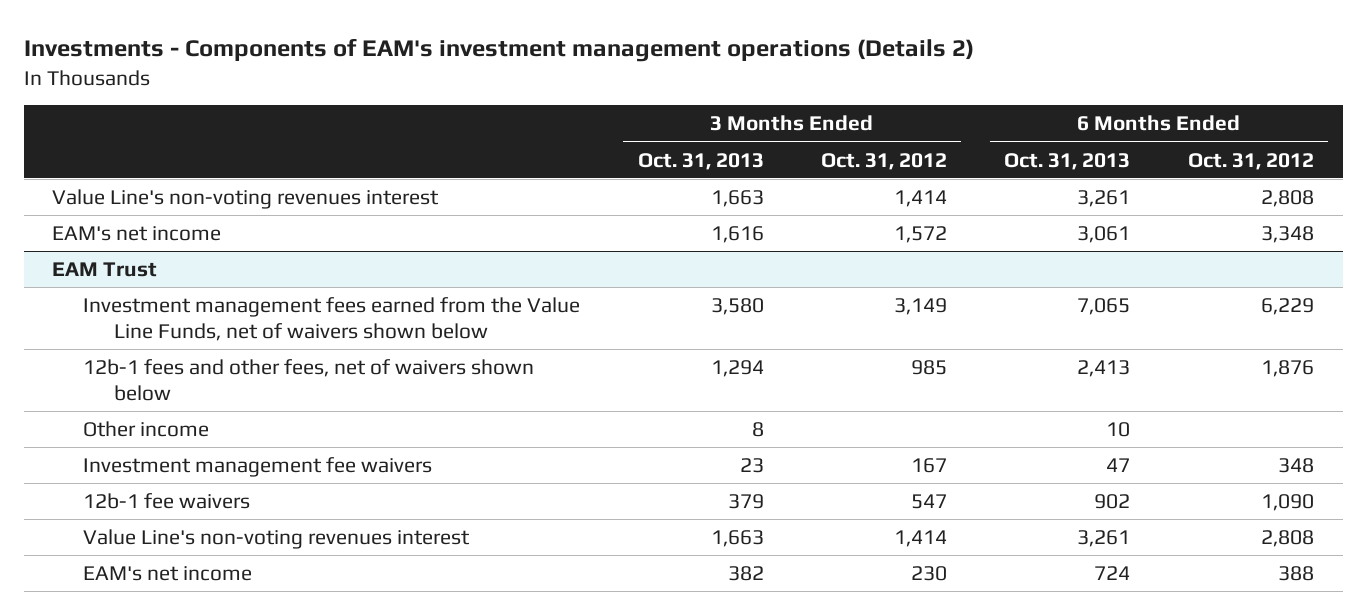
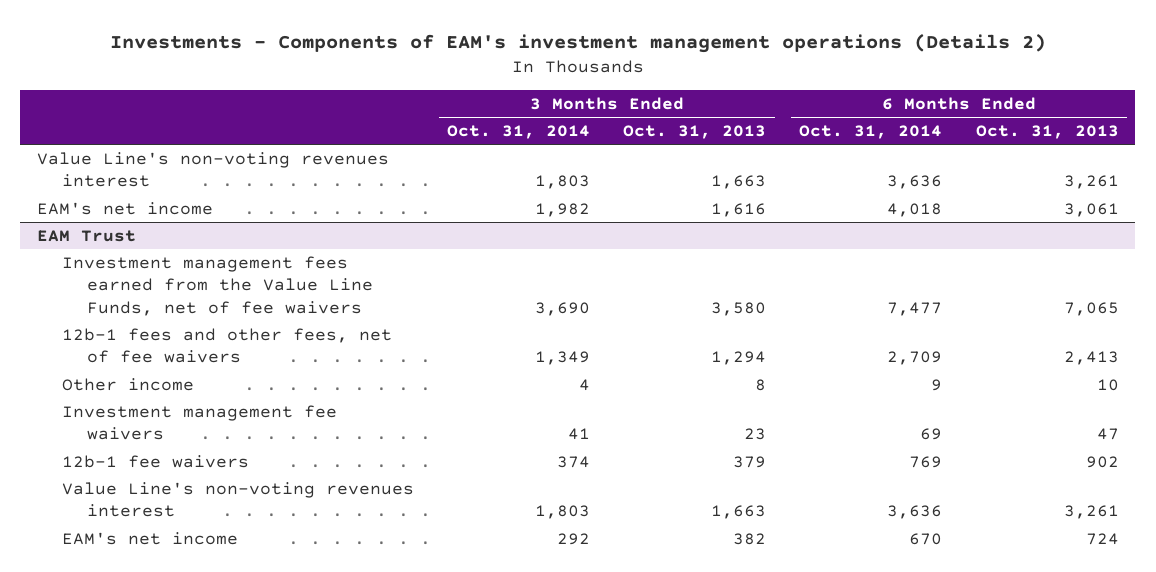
[821,152,948,170] Oct. 31, 2012 -> none
[1187,152,1314,170] Oct. 31, 2012 -> none
none -> [447,124,591,139] Oct. 31, 2014
none -> [799,124,943,139] Oct. 31, 2014
[83,296,581,342] Investment management fees earned from the Value Line Funds, net of waivers shown below -> [61,255,373,316] Investment management fees earned from the Value Line Funds, net of fee waivers
[83,358,535,402] 12b-1 fees and other fees, net of waivers shown below -> [61,327,392,364] 12b-1 fees and other fees, net of fee waivers

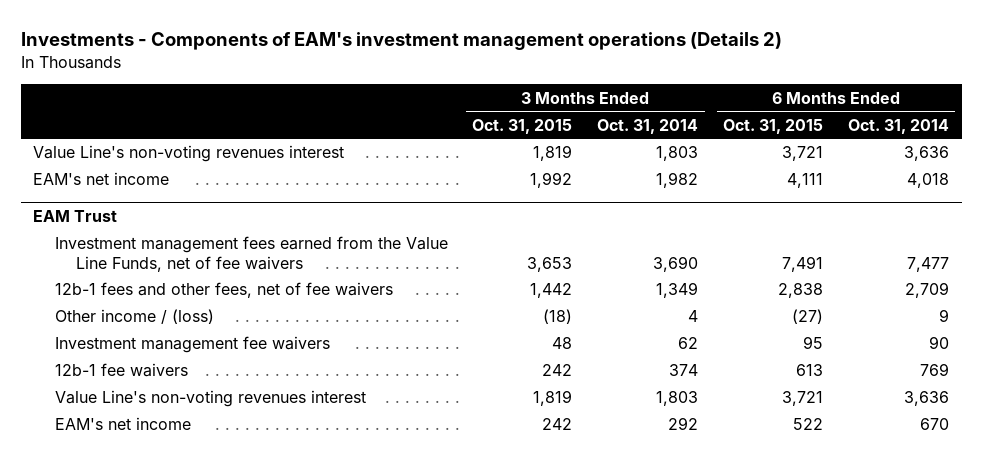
[623,124,767,139] Oct. 31, 2013 -> none
[975,124,1119,139] Oct. 31, 2013 -> none
none -> [472,118,573,134] Oct. 31, 2015
none -> [723,118,824,134] Oct. 31, 2015
[61,377,194,391] Other income -> [54,309,214,325] Other income / (loss)
[568,428,591,441] 41 -> [678,337,699,350] 62
[920,428,943,441] 69 -> [929,336,950,350] 90

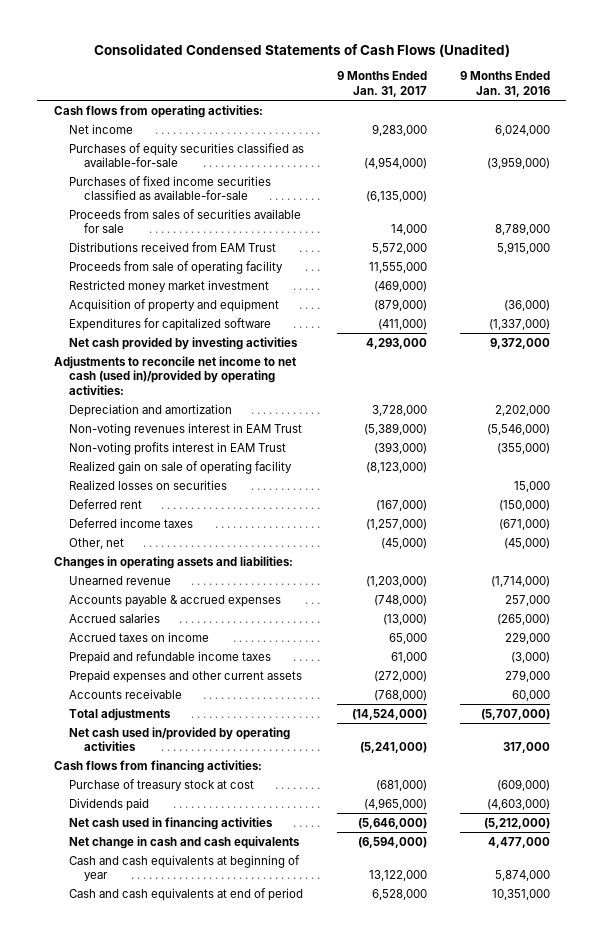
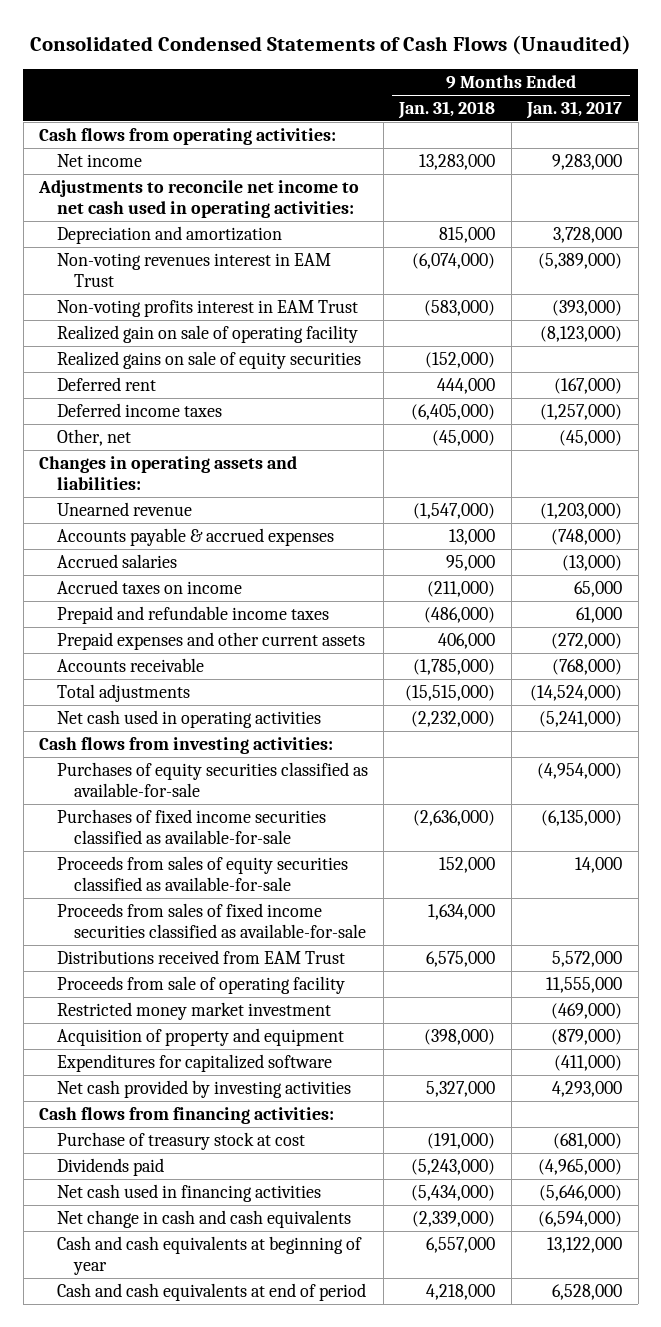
[93,44,510,58] Consolidated Condensed Statements of Cash Flows (Unadited) -> [29,35,631,56] Consolidated Condensed Statements of Cash Flows (Unaudited)
[459,71,550,98] 9 Months Ended Jan. 31, 2016 -> none
none -> [398,101,496,120] Jan. 31, 2018
[68,208,301,234] Proceeds from sales of securities available for sale -> none
[53,355,296,396] Adjustments to reconcile net income to net cash (used in)/provided by operating activities: -> [38,180,360,219] Adjustments to reconcile net income to net cash used in operating activities:
[68,479,227,490] Realized losses on securities -> [56,351,361,370] Realized gains on sale of equity securities
[68,726,290,752] Net cash used in/provided by operating activities -> [56,710,321,729] Net cash used in operating activities
none -> [39,737,334,755] Cash flows from investing activities:
[68,142,304,168] Purchases of equity securities classified as available-for-sale -> [56,762,368,798] Purchases of equity securities classified as available-for-sale
[68,175,271,201] Purchases of fixed income securities classified as available-for-sale -> [56,809,326,845] Purchases of fixed income securities classified as available-for-sale
none -> [56,856,348,892] Proceeds from sales of equity securities classified as available-for-sale
none -> [56,903,367,939] Proceeds from sales of fixed income securities classified as available-for-sale
[68,241,276,252] Distributions received from EAM Trust -> [56,950,345,965] Distributions received from EAM Trust
[68,260,283,274] Proceeds from sale of operating facility -> [56,976,345,995] Proceeds from sale of operating facility
[68,279,269,292] Restricted money market investment -> [56,1002,331,1021] Restricted money market investment
[68,298,279,312] Acquisition of property and equipment -> [56,1028,344,1047] Acquisition of property and equipment
[68,317,271,331] Expenditures for capitalized software -> [56,1054,332,1073] Expenditures for capitalized software
[68,336,298,350] Net cash provided by investing activities -> [56,1080,351,1099] Net cash provided by investing activities

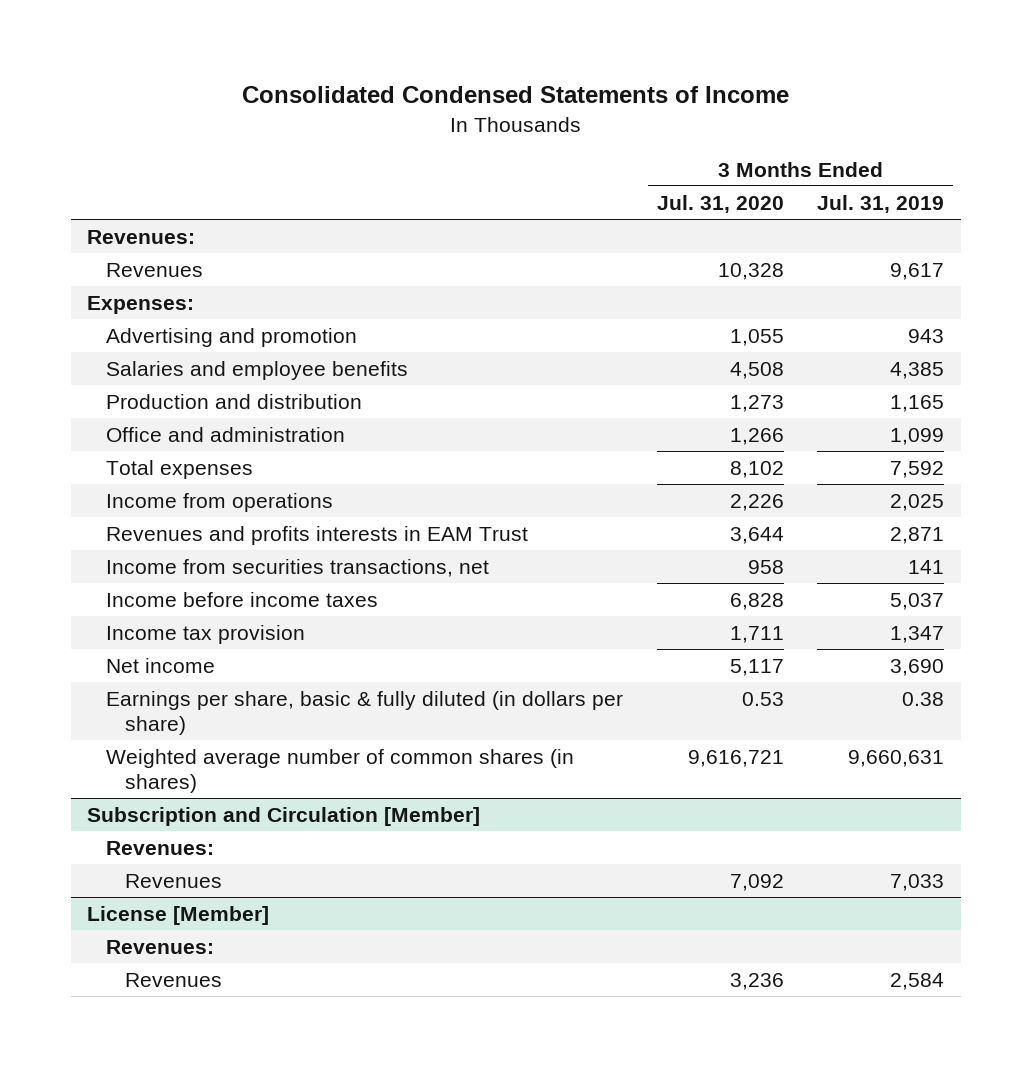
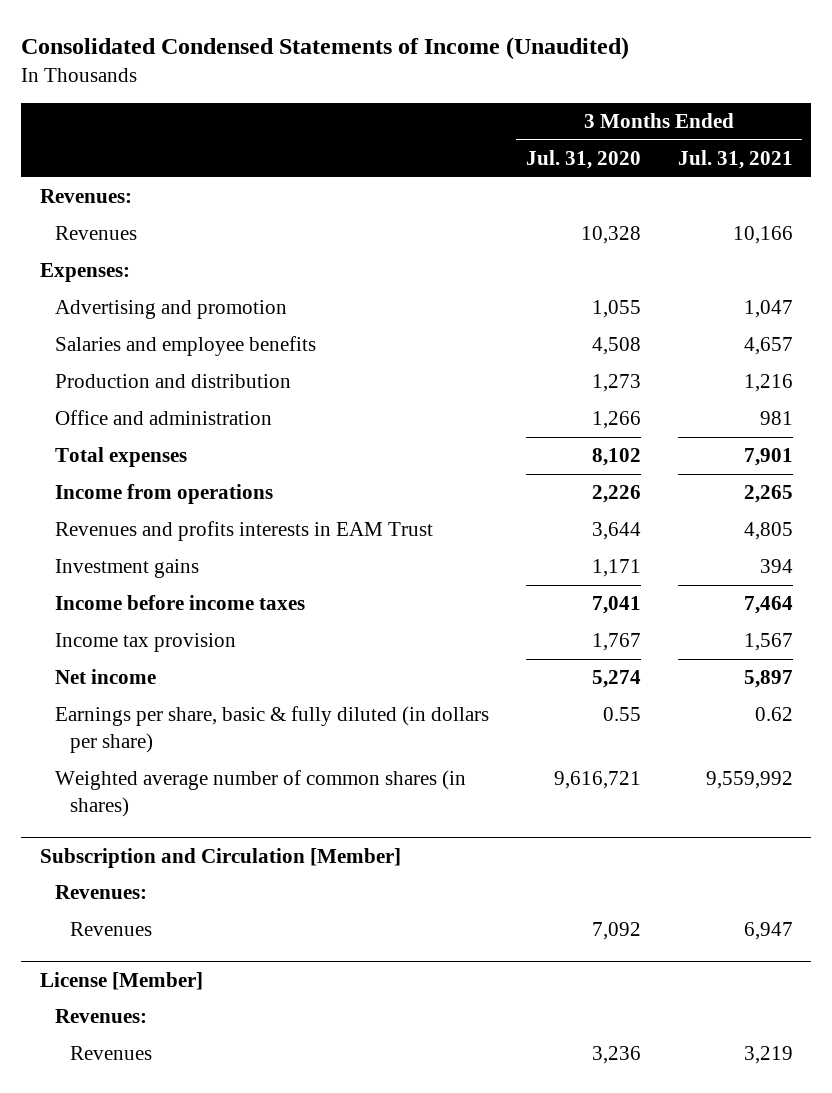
[241,86,789,104] Consolidated Condensed Statements of Income -> [21,36,630,60] Consolidated Condensed Statements of Income (Unaudited)
[817,194,945,213] Jul. 31, 2019 -> none
none -> [677,150,793,170] Jul. 31, 2021
[106,558,490,577] Income from securities transactions, net -> none
none -> [54,559,199,579] Investment gains
[729,592,784,610] 6,828 -> [591,596,641,615] 7,041
[729,625,784,643] 1,711 -> [591,633,641,652] 1,767
[729,658,784,676] 5,117 -> [591,670,641,689] 5,274
[741,691,784,706] 0.53 -> [602,707,641,722] 0.55

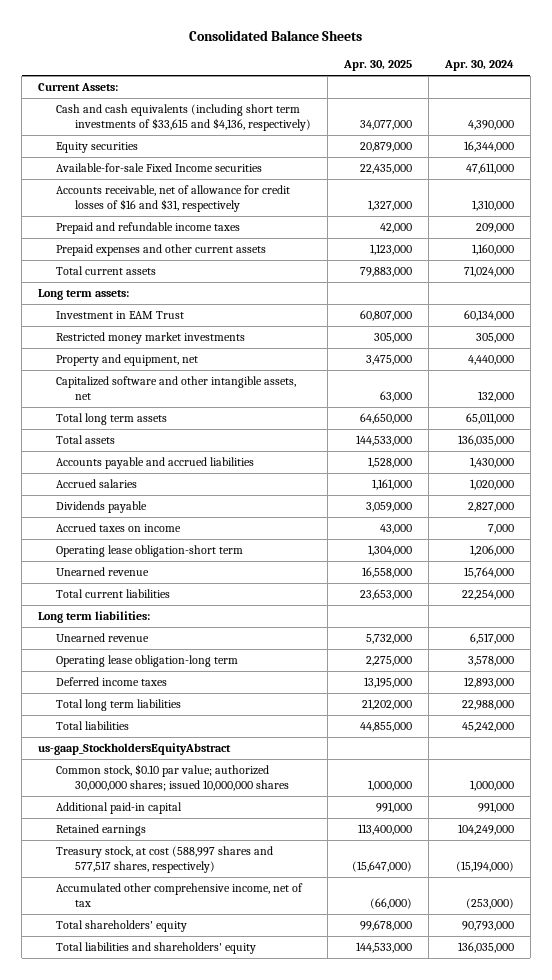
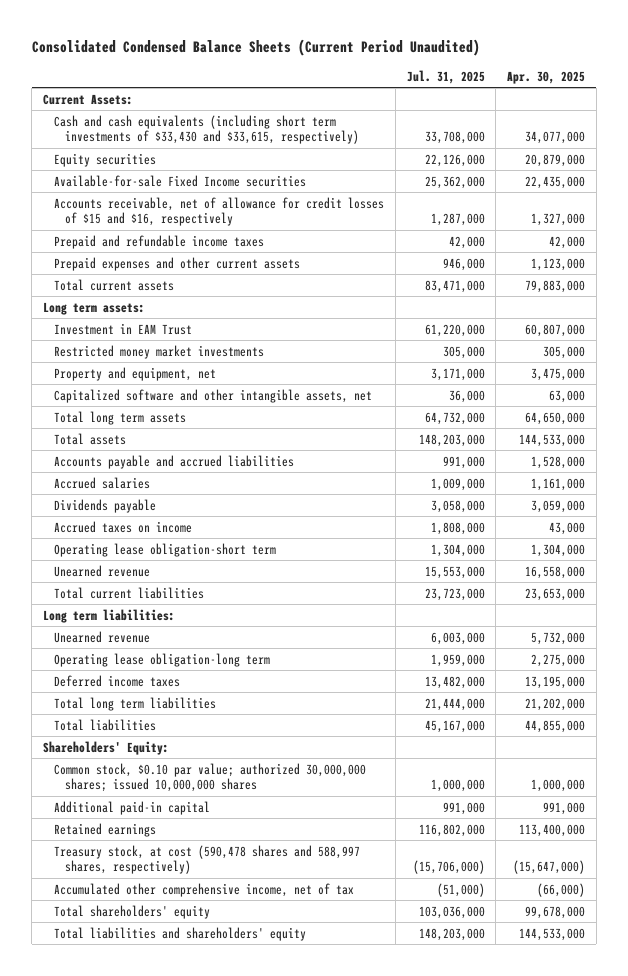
[189,29,363,41] Consolidated Balance Sheets -> [31,39,480,57] Consolidated Condensed Balance Sheets (Current Period Unaudited)
[443,60,514,72] Apr. 30, 2024 -> none
none -> [406,69,485,84] Jul. 31, 2025
[56,104,311,132] Cash and cash equivalents (including short term investments of $33,615 and $4,136, respectively) -> [54,114,359,145] Cash and cash equivalents (including short term investments of $33,430 and $33,615, respectively)
[56,185,291,213] Accounts receivable, net of allowance for credit losses of $16 and $31, respectively -> [54,196,385,227] Accounts receivable, net of allowance for credit losses of $15 and $16, respectively
[38,743,232,756] us-gaap_StockholdersEquityAbstract -> [43,740,170,755] Shareholders' Equity:
[56,846,274,874] Treasury stock, at cost (588,997 shares and 577,517 shares, respectively) -> [54,844,361,875] Treasury stock, at cost (590,478 shares and 588,997 shares, respectively)

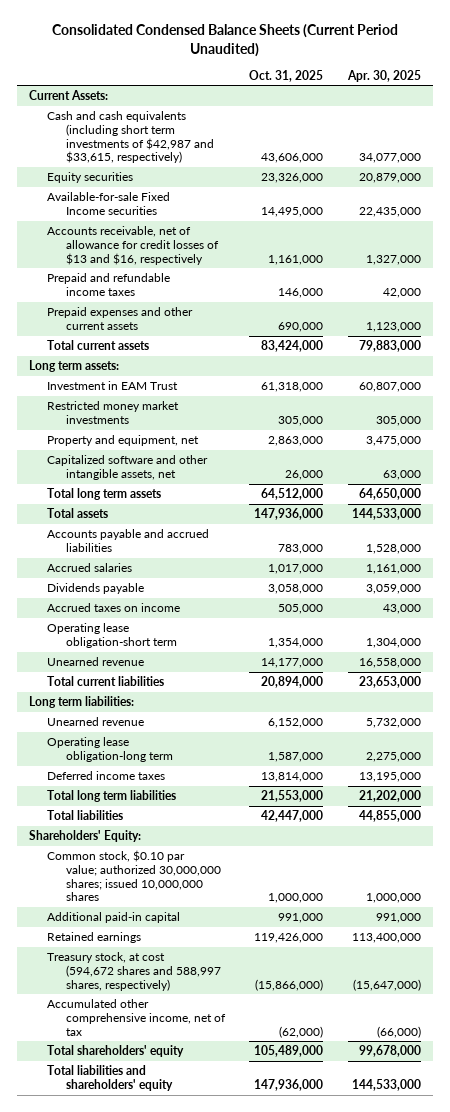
[406,69,485,84] Jul. 31, 2025 -> none
none -> [249,69,324,82] Oct. 31, 2025
[54,114,359,145] Cash and cash equivalents (including short term investments of $33,430 and $33,615, respectively) -> [47,111,214,164] Cash and cash equivalents (including short term investments of $42,987 and $33,615, respectively)
[54,196,385,227] Accounts receivable, net of allowance for credit losses of $15 and $16, respectively -> [47,226,219,265] Accounts receivable, net of allowance for credit losses of $13 and $16, respectively
[54,844,361,875] Treasury stock, at cost (590,478 shares and 588,997 shares, respectively) -> [47,952,221,991] Treasury stock, at cost (594,672 shares and 588,997 shares, respectively)

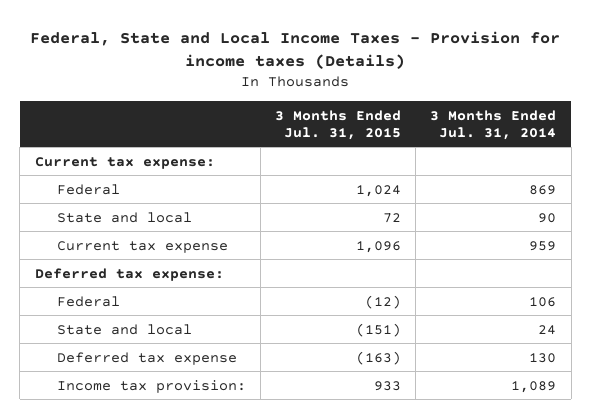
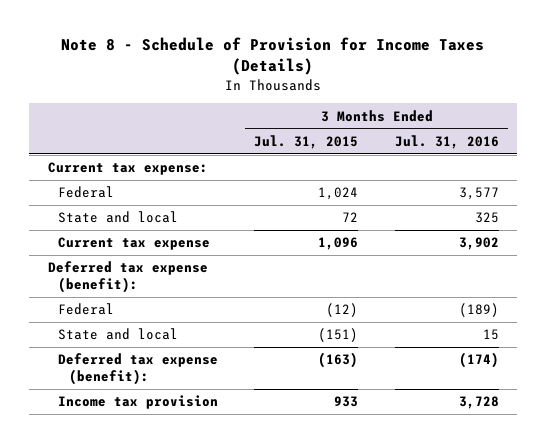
[30,30,561,70] Federal, State and Local Income Taxes - Provision for income taxes (Details) -> [61,37,485,76] Note 8 - Schedule of Provision for Income Taxes (Details)
[430,109,557,140] 3 Months Ended Jul. 31, 2014 -> none
none -> [394,134,499,149] Jul. 31, 2016
[34,267,224,281] Deferred tax expense: -> [47,261,208,294] Deferred tax expense (benefit):
[56,351,237,365] Deferred tax expense -> [58,353,219,386] Deferred tax expense (benefit):
[56,379,246,393] Income tax provision: -> [58,395,219,410] Income tax provision

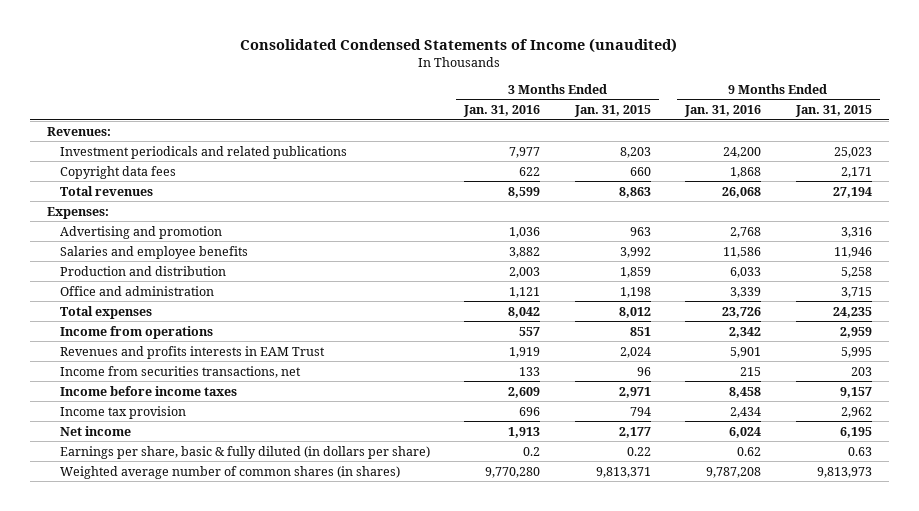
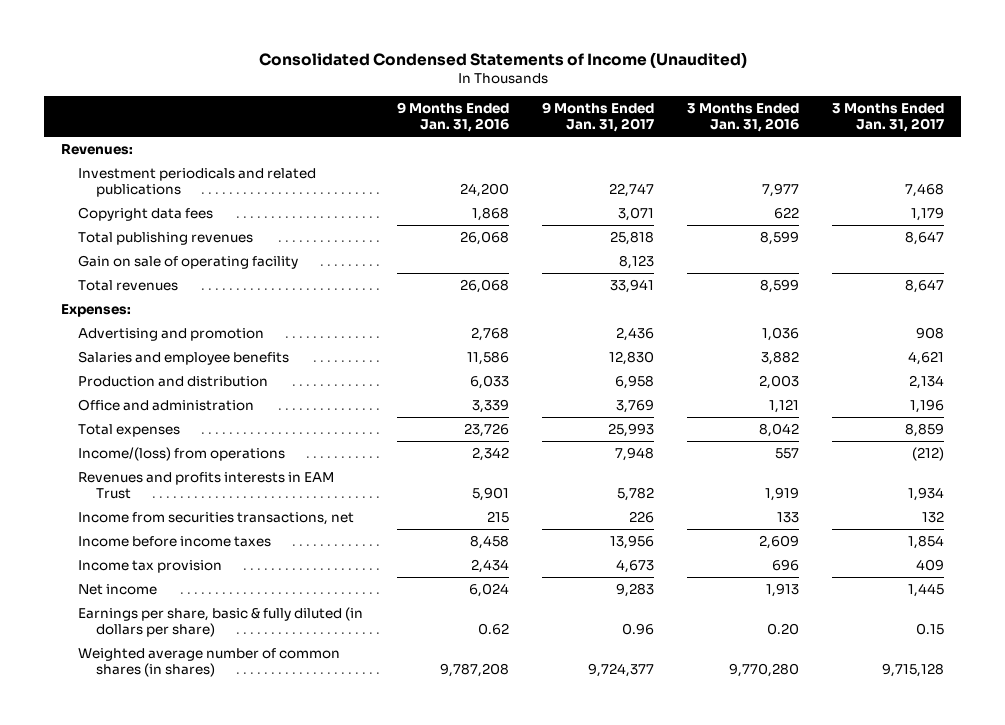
[240,37,678,53] Consolidated Condensed Statements of Income (unaudited) -> [258,51,747,68] Consolidated Condensed Statements of Income (Unaudited)
[573,105,651,118] Jan. 31, 2015 -> none
[794,105,872,118] Jan. 31, 2015 -> none
none -> [541,101,654,133] 9 Months Ended Jan. 31, 2017
none -> [832,102,945,133] 3 Months Ended Jan. 31, 2017
none -> [78,231,254,245] Total publishing revenues
none -> [78,254,299,269] Gain on sale of operating facility
[60,325,214,339] Income from operations -> [78,446,286,461] Income/(loss) from operations
[523,446,541,456] 0.2 -> [767,623,800,636] 0.20

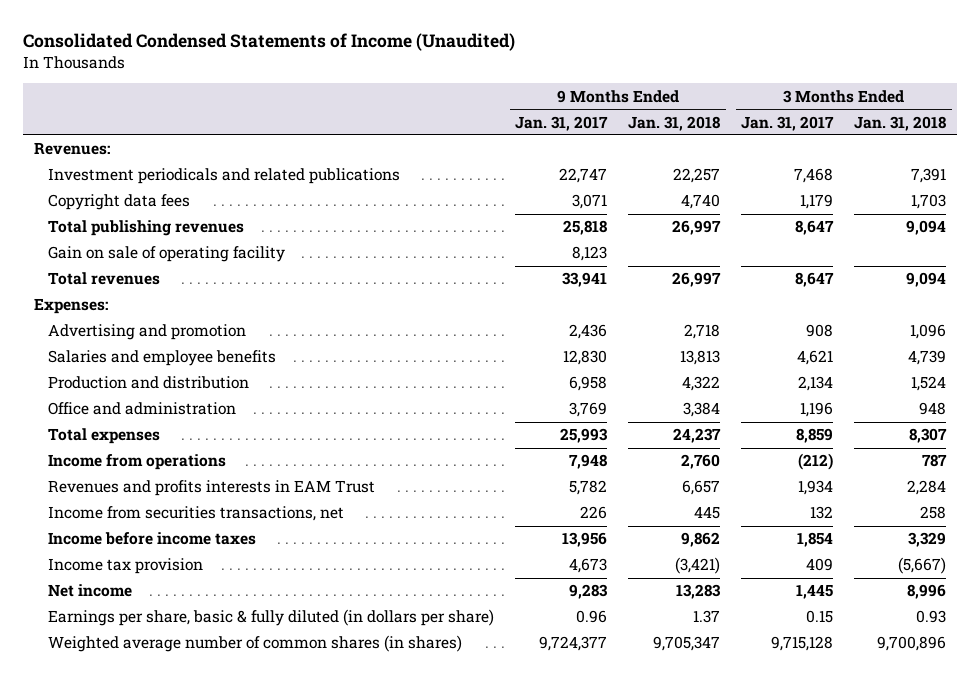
[396,101,509,133] 9 Months Ended Jan. 31, 2016 -> none
[687,102,800,133] 3 Months Ended Jan. 31, 2016 -> none
none -> [628,115,721,131] Jan. 31, 2018
none -> [854,115,947,131] Jan. 31, 2018
[78,446,286,461] Income/(loss) from operations -> [48,454,227,471] Income from operations

